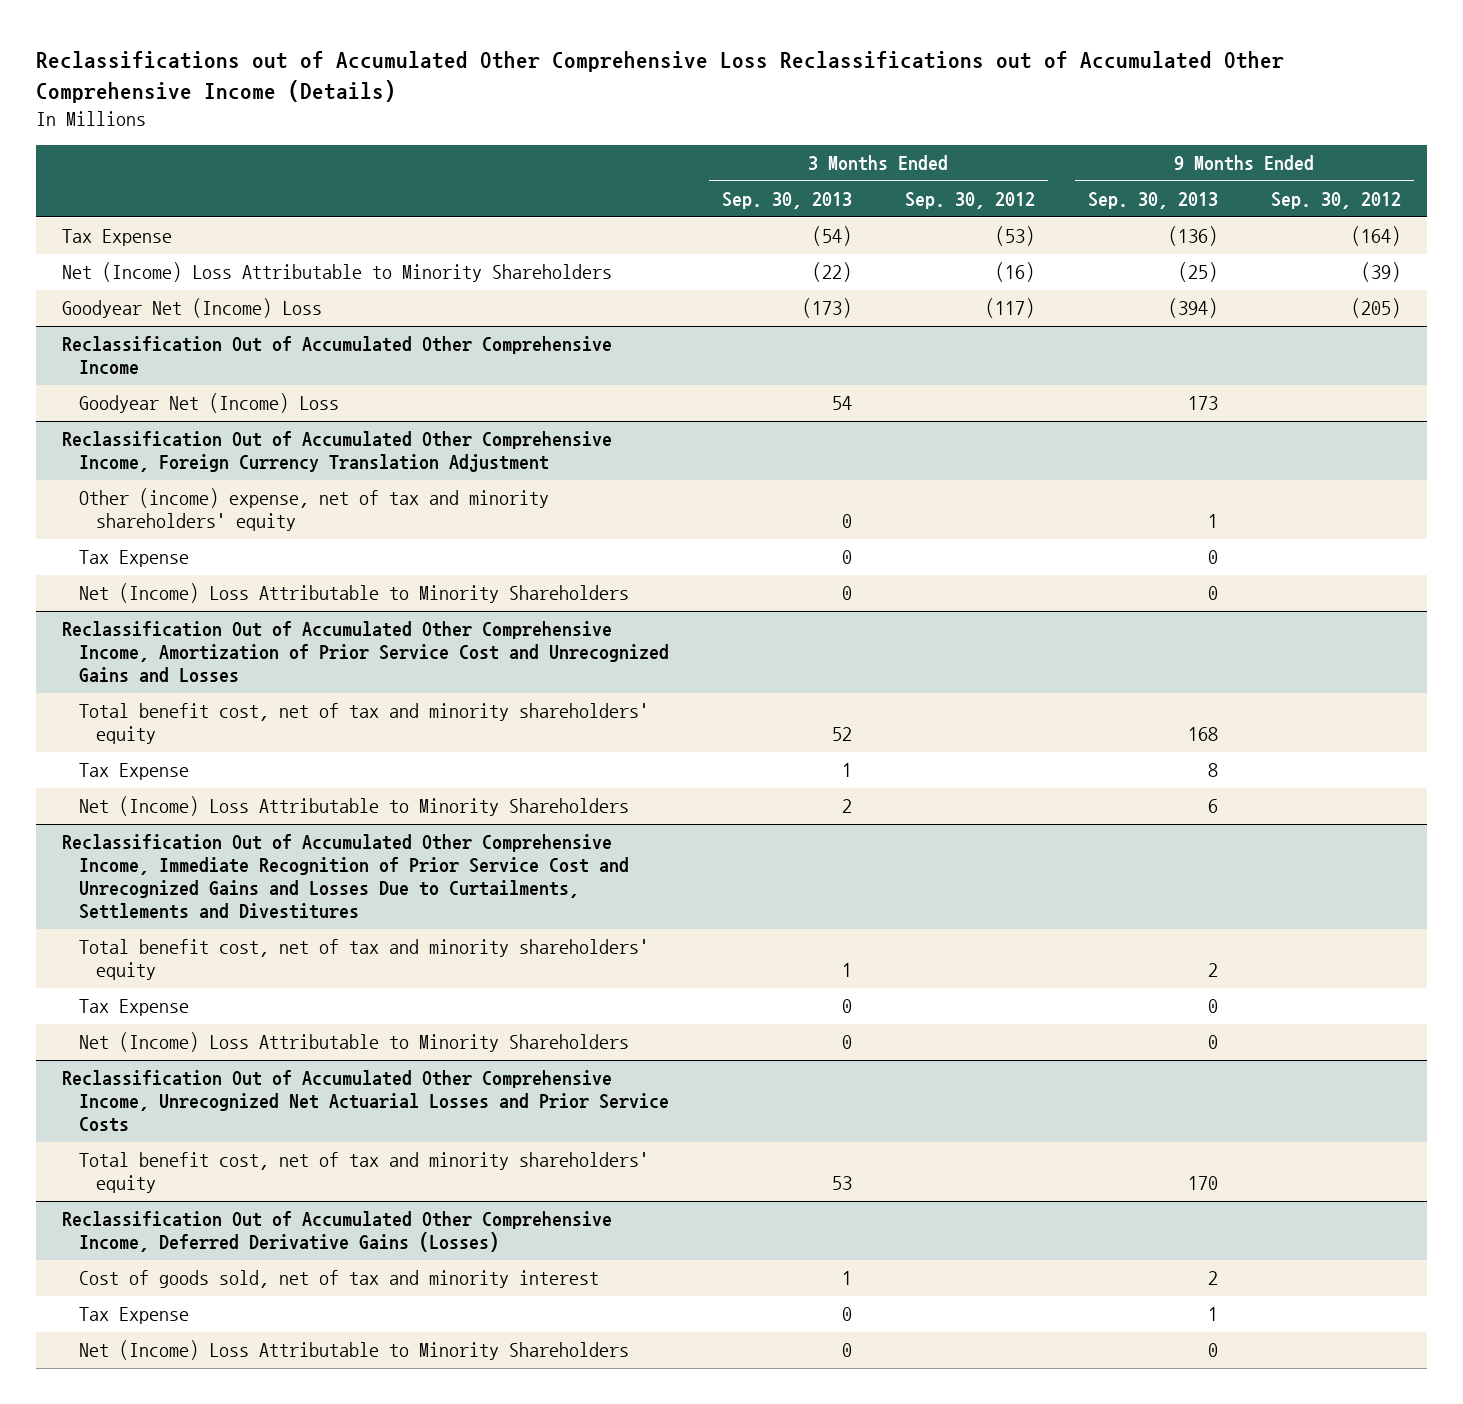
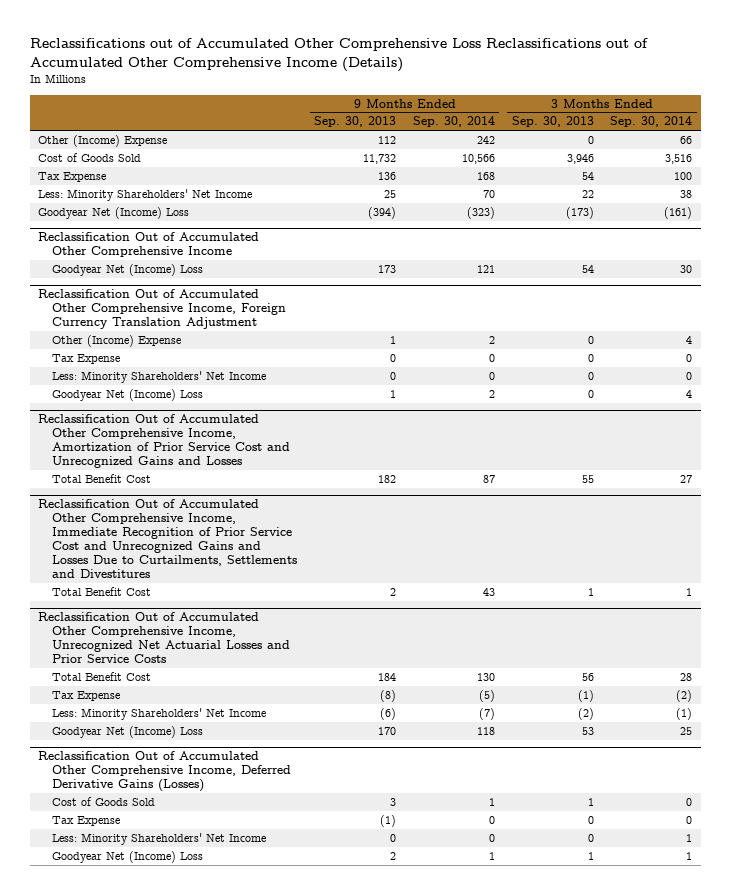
[904,191,1035,209] Sep. 30, 2012 -> none
[1270,191,1401,209] Sep. 30, 2012 -> none
none -> [412,116,495,128] Sep. 30, 2014
none -> [610,116,693,128] Sep. 30, 2014
none -> [38,135,168,148] Other (Income) Expense
none -> [38,153,142,163] Cost of Goods Sold
[811,226,852,247] (54) -> [581,172,594,181] 54
[1167,226,1218,247] (136) -> [378,172,397,181] 136
[62,262,613,283] Net (Income) Loss Attributable to Minority Shareholders -> [38,189,253,202] Less: Minority Shareholders' Net Income
[811,262,852,283] (22) -> [581,190,594,199] 22
[1177,262,1218,283] (25) -> [384,190,397,199] 25
[78,488,549,532] Other (income) expense, net of tax and minority shareholders' equity -> none
none -> [52,335,182,348] Other (Income) Expense
[78,583,629,604] Net (Income) Loss Attributable to Minority Shareholders -> [52,371,267,384] Less: Minority Shareholders' Net Income
none -> [52,389,204,402] Goodyear Net (Income) Loss
[78,763,189,781] Tax Expense -> none
[78,796,629,817] Net (Income) Loss Attributable to Minority Shareholders -> none
[78,703,649,745] Total benefit cost, net of tax and minority shareholders' equity -> [52,474,152,484] Total Benefit Cost
[831,727,852,742] 52 -> [581,475,594,484] 55
[1187,727,1218,742] 168 -> [378,475,397,484] 182
[78,999,189,1017] Tax Expense -> none
[78,1032,629,1053] Net (Income) Loss Attributable to Minority Shareholders -> none
[78,939,649,981] Total benefit cost, net of tax and minority shareholders' equity -> [52,587,152,597] Total Benefit Cost
[78,1152,649,1194] Total benefit cost, net of tax and minority shareholders' equity -> [52,672,152,682] Total Benefit Cost
[831,1176,852,1191] 53 -> [581,673,594,682] 56
[1187,1176,1218,1191] 170 -> [378,673,397,682] 184
none -> [52,691,121,702] Tax Expense
none -> [52,708,267,721] Less: Minority Shareholders' Net Income
none -> [52,726,204,739] Goodyear Net (Income) Loss
[78,1270,599,1289] Cost of goods sold, net of tax and minority interest -> none
none -> [52,797,156,807] Cost of Goods Sold
[1207,1307,1218,1322] 1 -> [380,815,397,828] (1)
[78,1340,629,1361] Net (Income) Loss Attributable to Minority Shareholders -> [52,833,267,846] Less: Minority Shareholders' Net Income
none -> [52,851,204,864] Goodyear Net (Income) Loss

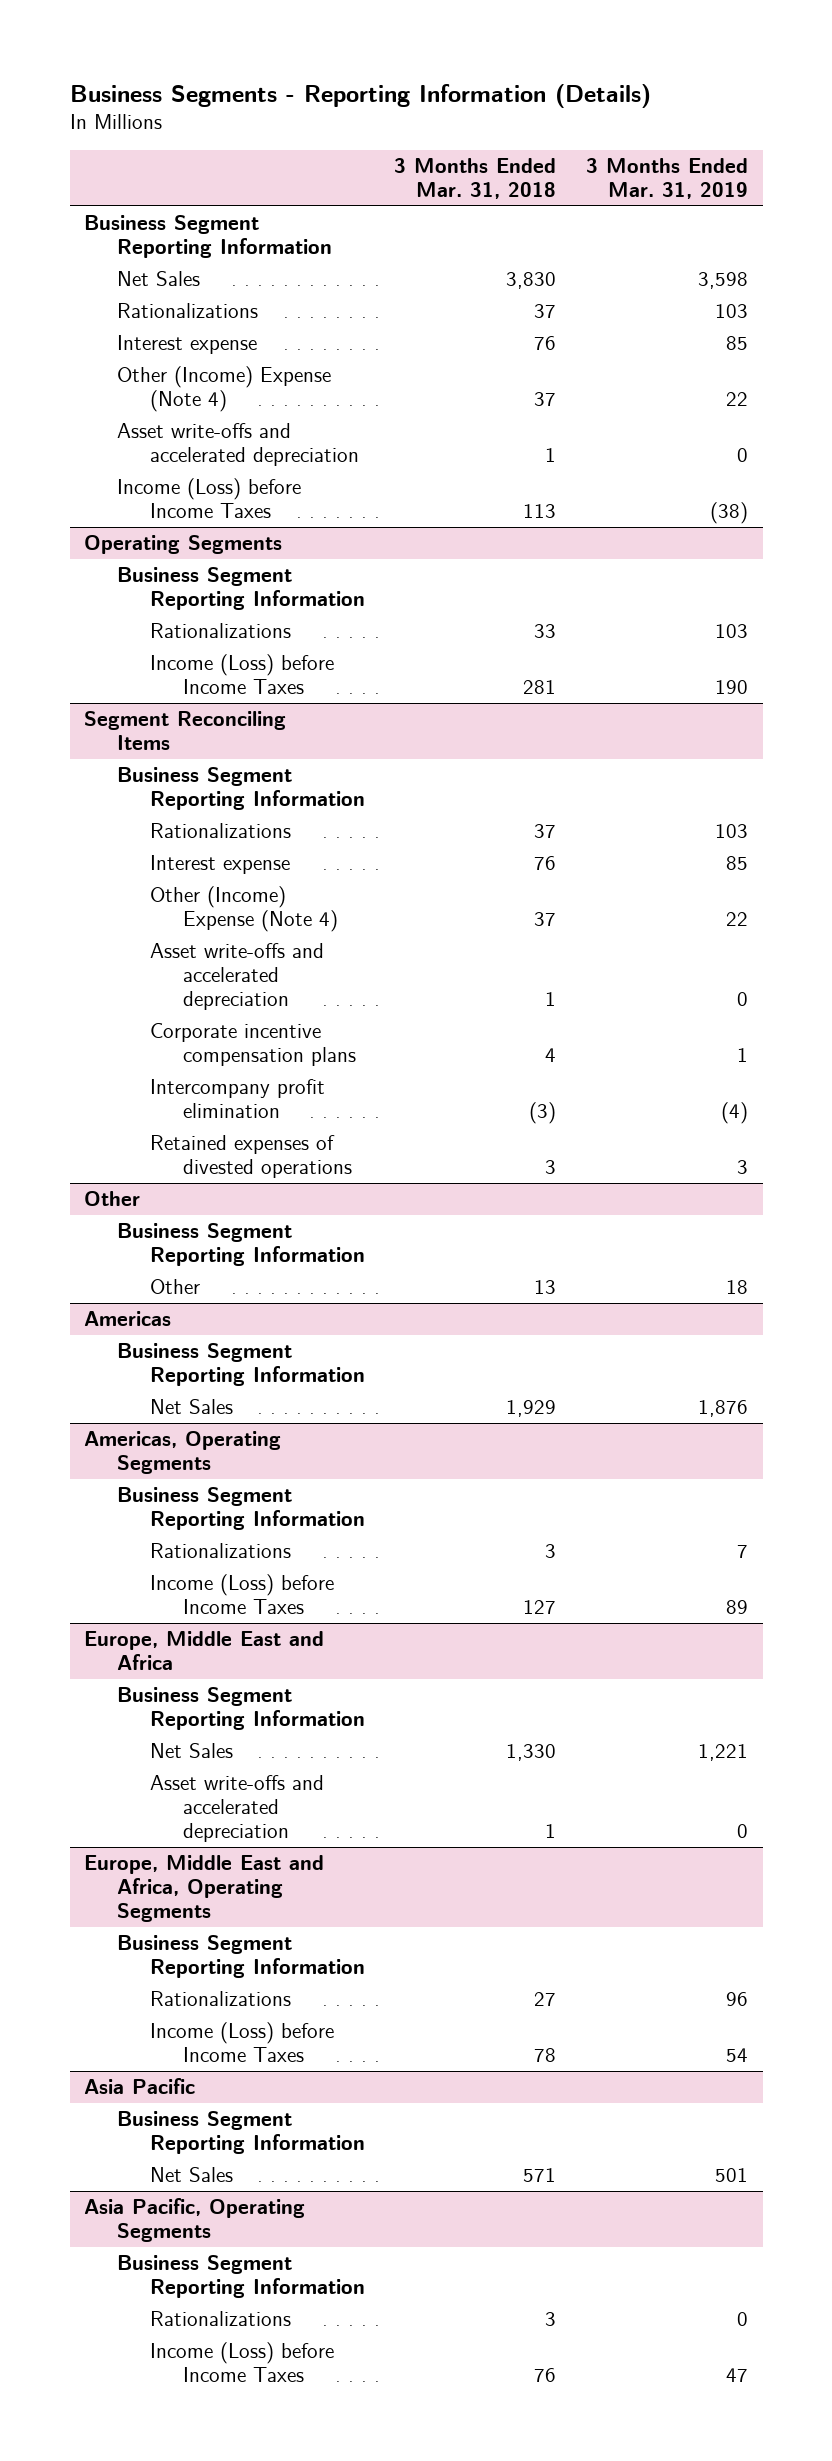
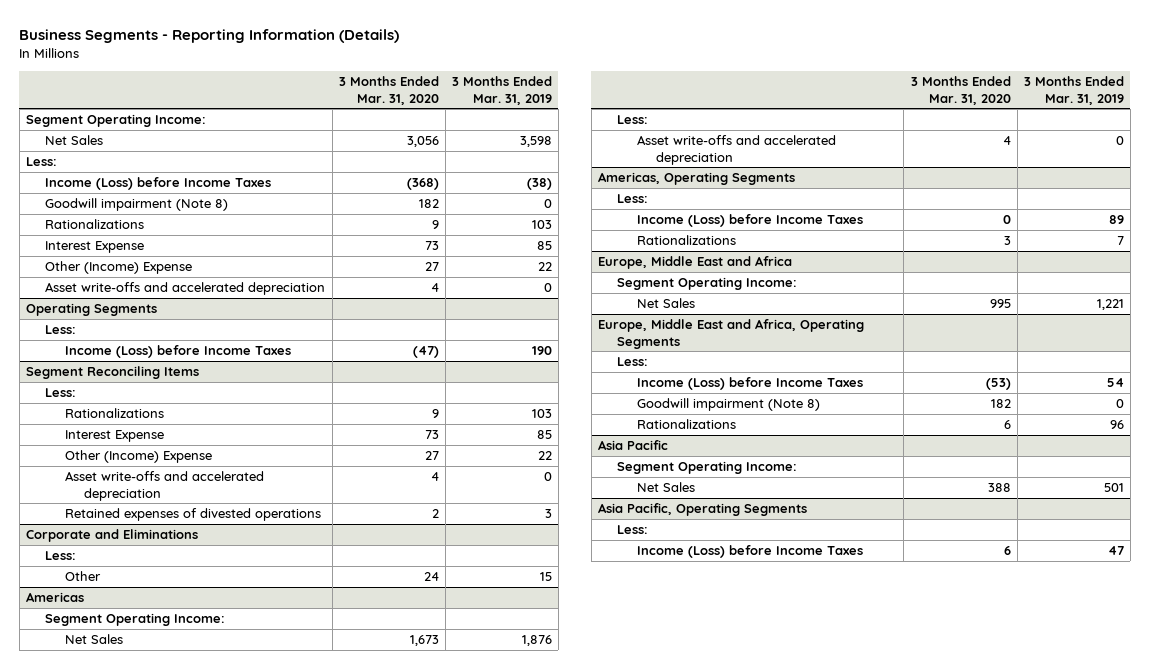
[394,158,557,200] 3 Months Ended Mar. 31, 2018 -> none
none -> [338,75,439,105] 3 Months Ended Mar. 31, 2020
[84,215,333,259] Business Segment Reporting Information -> none
none -> [25,113,206,127] Segment Operating Income:
none -> [25,156,57,166] Less:
[117,478,302,519] Income (Loss) before Income Taxes -> [45,176,272,190] Income (Loss) before Income Taxes
none -> [45,197,229,211] Goodwill impairment (Note 8)
[117,335,258,355] Interest expense -> [45,240,145,253] Interest Expense
[117,366,332,413] Other (Income) Expense (Note 4) -> [45,260,193,274] Other (Income) Expense
[117,567,366,611] Business Segment Reporting Information -> none
[150,623,292,639] Rationalizations -> none
none -> [45,324,77,334] Less:
[117,767,366,811] Business Segment Reporting Information -> none
none -> [45,387,77,397] Less:
[150,855,291,875] Interest expense -> [64,429,164,442] Interest Expense
[150,886,338,933] Other (Income) Expense (Note 4) -> [64,449,212,463] Other (Income) Expense
[150,1023,356,1067] Corporate incentive compensation plans -> none
[150,1079,326,1119] Intercompany profit elimination -> none
[117,1223,366,1267] Business Segment Reporting Information -> none
[84,1191,141,1207] Other -> [25,528,198,542] Corporate and Eliminations
none -> [45,550,77,560] Less:
[725,1280,748,1295] 18 -> [539,571,552,581] 15
[117,1343,366,1387] Business Segment Reporting Information -> none
none -> [45,612,226,626] Segment Operating Income:
none -> [617,114,649,124] Less:
none -> [636,134,836,165] Asset write-offs and accelerated depreciation
[117,1487,366,1531] Business Segment Reporting Information -> none
none -> [617,193,649,203] Less:
[150,1543,292,1559] Rationalizations -> [636,234,736,245] Rationalizations
[117,1687,366,1731] Business Segment Reporting Information -> none
none -> [617,276,798,290] Segment Operating Income:
[150,1775,325,1843] Asset write-offs and accelerated depreciation -> none
[117,1935,366,1979] Business Segment Reporting Information -> none
none -> [617,356,649,366] Less:
none -> [636,397,820,411] Goodwill impairment (Note 8)
[150,1991,292,2007] Rationalizations -> [636,418,736,429] Rationalizations
[117,2111,366,2155] Business Segment Reporting Information -> none
none -> [617,460,798,474] Segment Operating Income:
[117,2255,366,2299] Business Segment Reporting Information -> none
[150,2311,292,2327] Rationalizations -> none
none -> [617,524,649,534] Less:

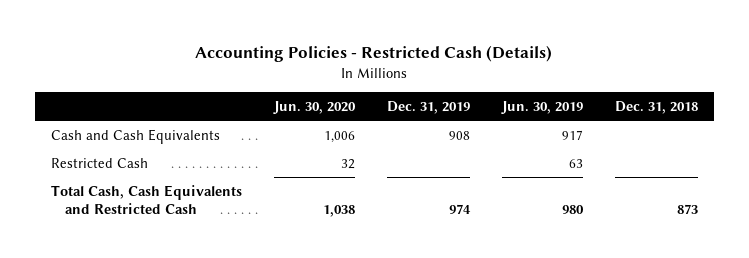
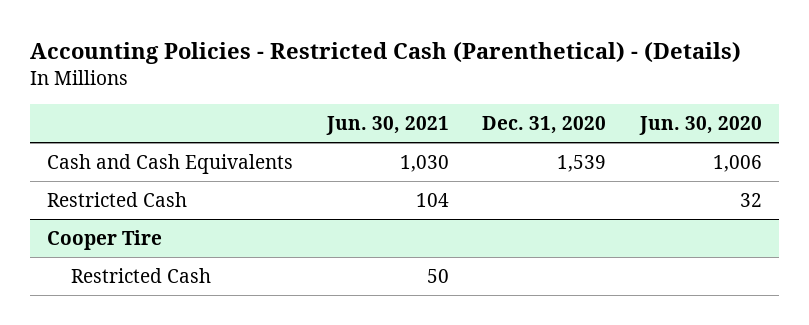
[195,44,553,62] Accounting Policies - Restricted Cash (Details) -> [29,42,741,65] Accounting Policies - Restricted Cash (Parenthetical) - (Details)
[386,101,470,115] Dec. 31, 2019 -> none
[500,101,583,115] Jun. 30, 2019 -> none
[614,101,698,115] Dec. 31, 2018 -> none
none -> [325,116,449,136] Jun. 30, 2021
none -> [482,116,607,135] Dec. 31, 2020
[50,184,242,215] Total Cash, Cash Equivalents and Restricted Cash -> none
none -> [46,229,162,250] Cooper Tire
none -> [70,267,211,283] Restricted Cash

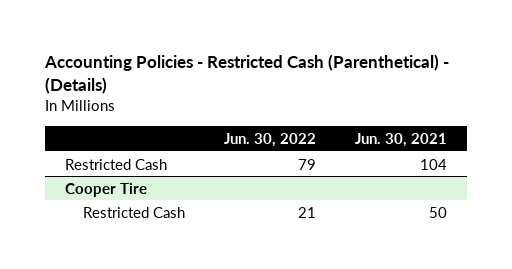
[482,116,607,135] Dec. 31, 2020 -> none
[639,116,763,136] Jun. 30, 2020 -> none
none -> [224,132,317,147] Jun. 30, 2022
[46,153,293,174] Cash and Cash Equivalents -> none

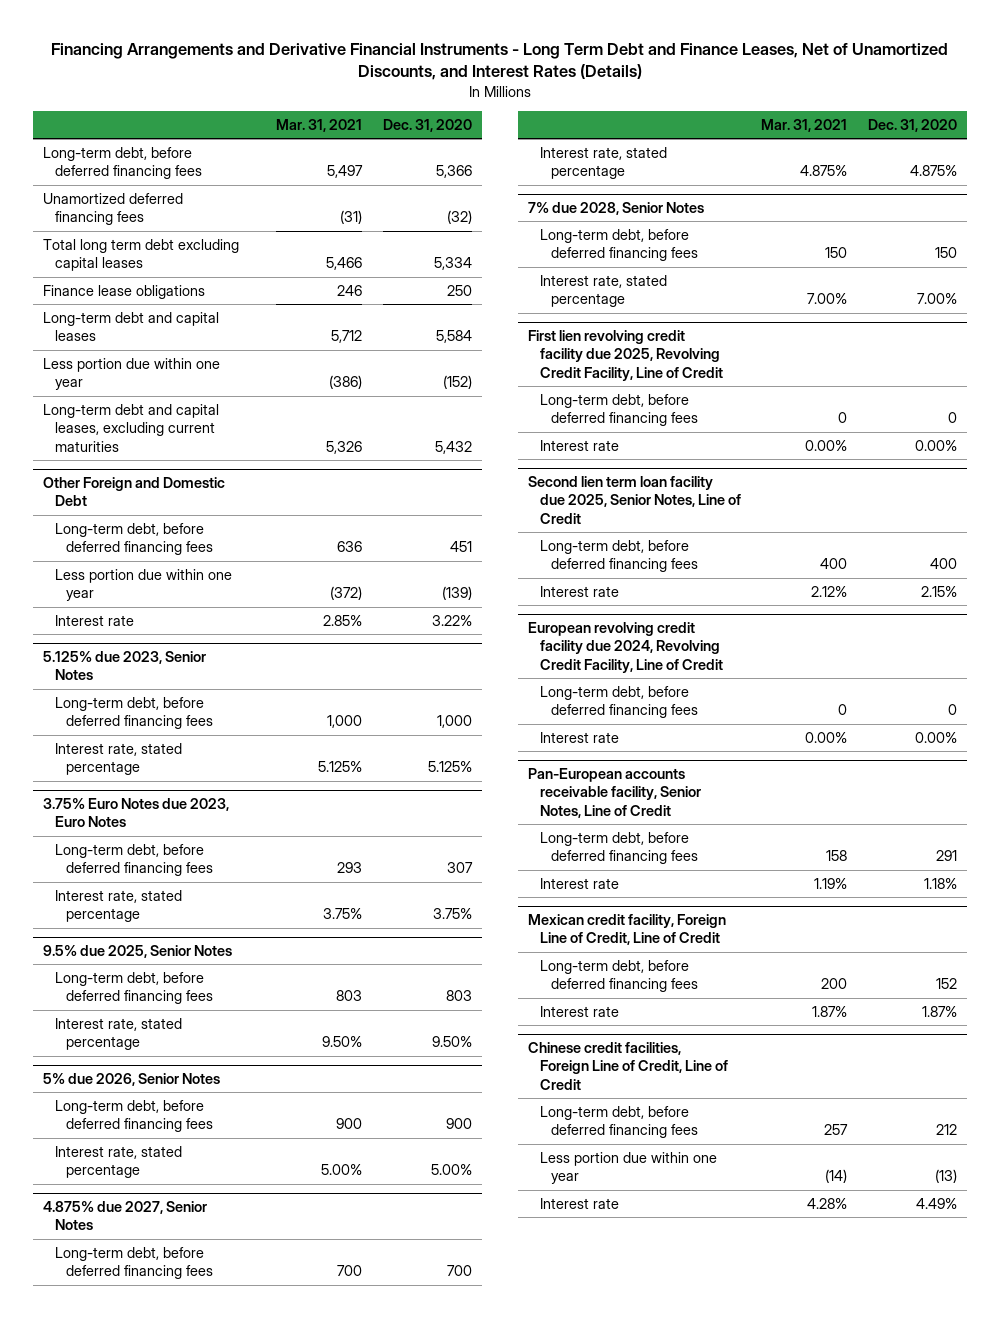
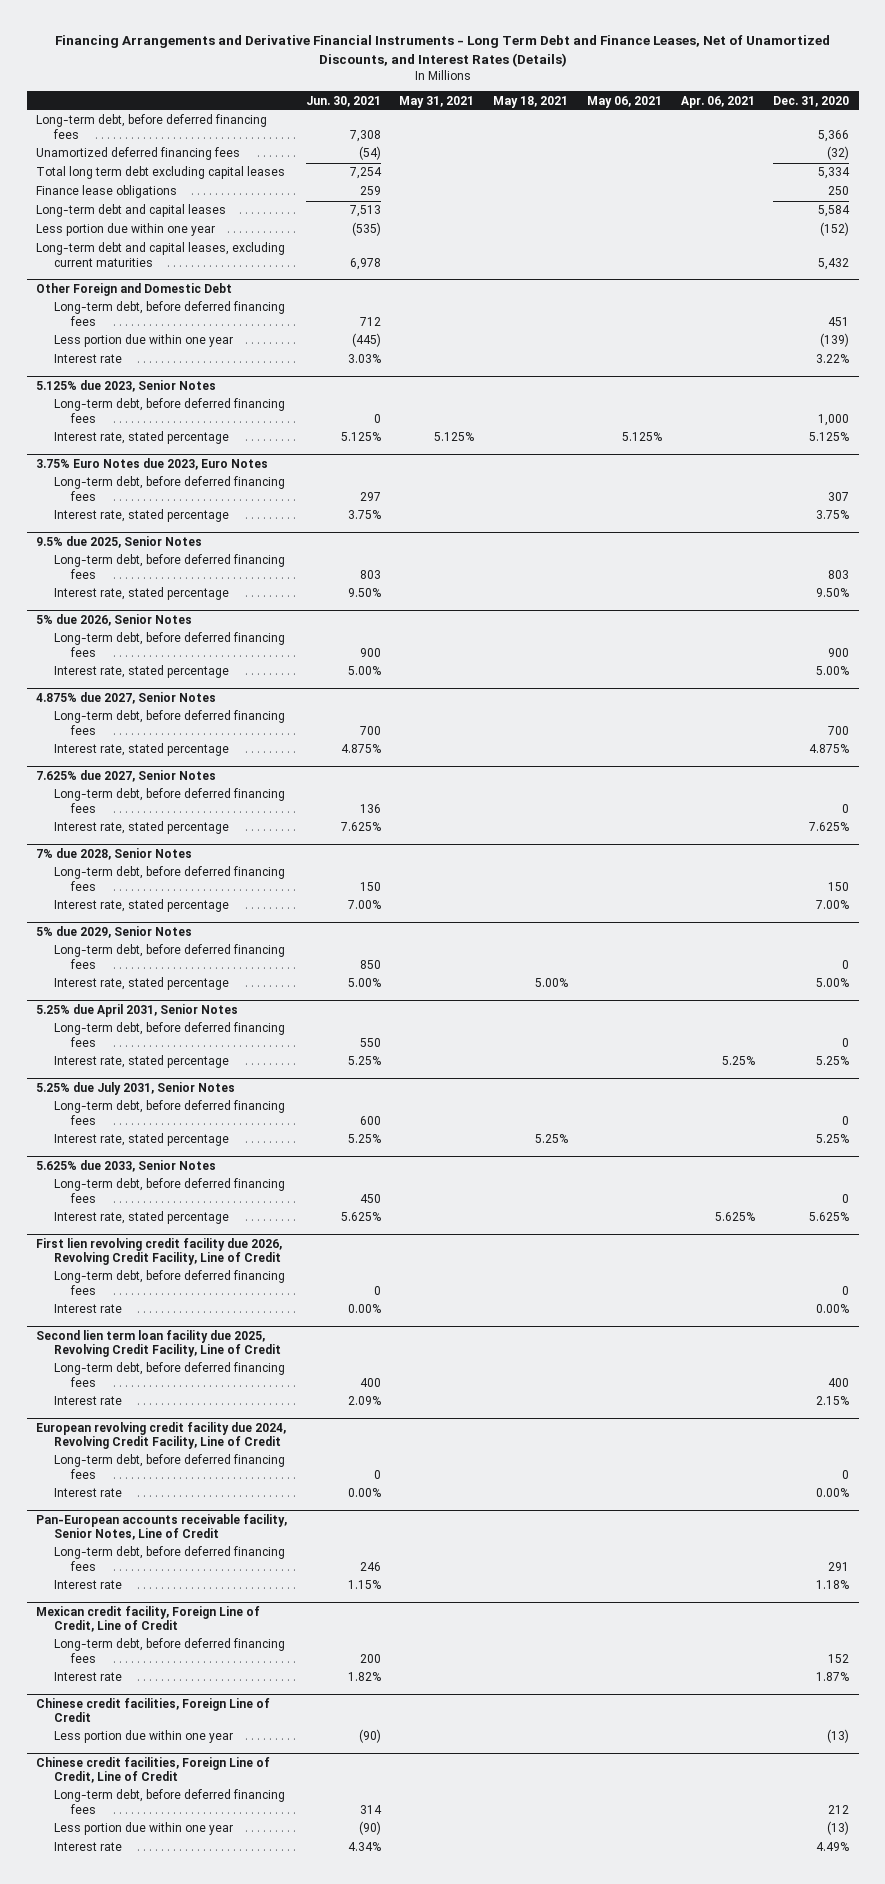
[276,118,363,132] Mar. 31, 2021 -> none
none -> [305,95,381,107] Jun. 30, 2021
none -> [399,95,475,108] May 31, 2021
none -> [493,95,569,108] May 18, 2021
none -> [586,95,662,108] May 06, 2021
none -> [680,95,755,108] Apr. 06, 2021
none -> [35,769,216,782] 7.625% due 2027, Senior Notes
none -> [53,788,285,813] Long-term debt, before deferred financing fees
none -> [53,821,229,835] Interest rate, stated percentage
[527,330,723,381] First lien revolving credit facility due 2025, Revolving Credit Facility, Line of Credit -> none
none -> [35,925,192,938] 5% due 2029, Senior Notes
none -> [53,977,229,991] Interest rate, stated percentage
none -> [35,1003,238,1017] 5.25% due April 2031, Senior Notes
none -> [53,1022,285,1047] Long-term debt, before deferred financing fees
none -> [53,1055,229,1069] Interest rate, stated percentage
none -> [35,1081,235,1095] 5.25% due July 2031, Senior Notes
none -> [53,1100,285,1125] Long-term debt, before deferred financing fees
none -> [53,1133,229,1147] Interest rate, stated percentage
none -> [35,1159,216,1172] 5.625% due 2033, Senior Notes
none -> [53,1178,285,1203] Long-term debt, before deferred financing fees
none -> [53,1211,229,1225] Interest rate, stated percentage
none -> [35,1237,282,1266] First lien revolving credit facility due 2026, Revolving Credit Facility, Line of Credit
none -> [53,1270,285,1295] Long-term debt, before deferred financing fees
[527,476,741,524] Second lien term loan facility due 2025, Senior Notes, Line of Credit -> [35,1329,281,1358] Second lien term loan facility due 2025, Revolving Credit Facility, Line of Credit
none -> [35,1697,270,1723] Chinese credit facilities, Foreign Line of Credit
none -> [53,1730,233,1744] Less portion due within one year

